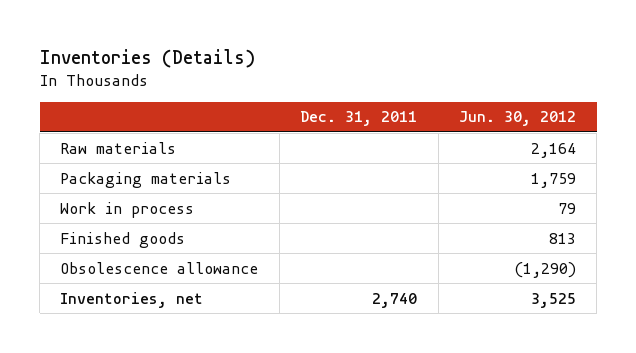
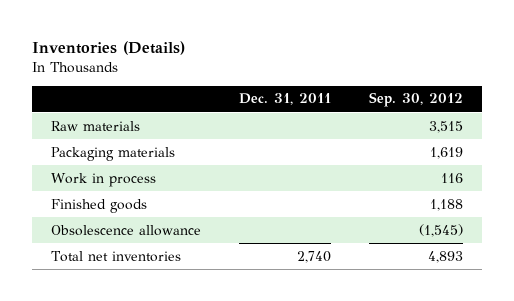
[458,111,576,127] Jun. 30, 2012 -> none
none -> [369,92,464,108] Sep. 30, 2012
[60,291,204,308] Inventories, net -> [51,250,182,262] Total net inventories

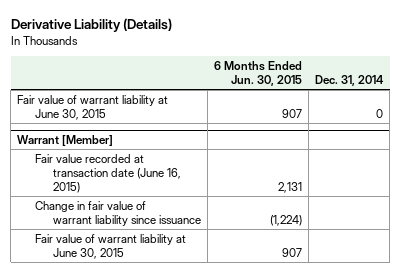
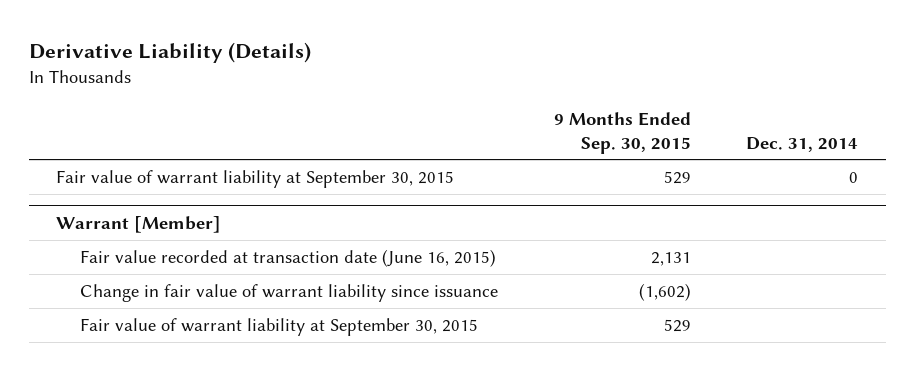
[214,61,303,87] 6 Months Ended Jun. 30, 2015 -> none
none -> [553,111,691,154] 9 Months Ended Sep. 30, 2015
[17,94,169,120] Fair value of warrant liability at June 30, 2015 -> [56,169,455,188] Fair value of warrant liability at September 30, 2015
[35,233,187,259] Fair value of warrant liability at June 30, 2015 -> [79,317,478,336] Fair value of warrant liability at September 30, 2015

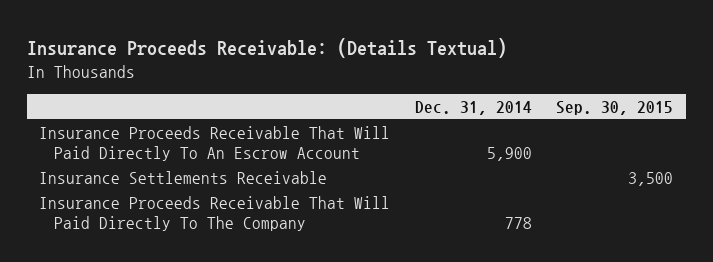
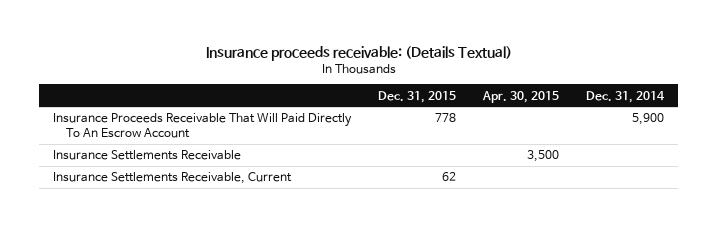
[26,37,507,58] Insurance Proceeds Receivable: (Details Textual) -> [205,46,512,62] Insurance proceeds receivable: (Details Textual)
[556,101,674,116] Sep. 30, 2015 -> none
none -> [378,90,457,103] Dec. 31, 2015
none -> [482,90,560,103] Apr. 30, 2015
[39,195,391,231] Insurance Proceeds Receivable That Will Paid Directly To The Company -> none
none -> [52,172,292,185] Insurance Settlements Receivable, Current

